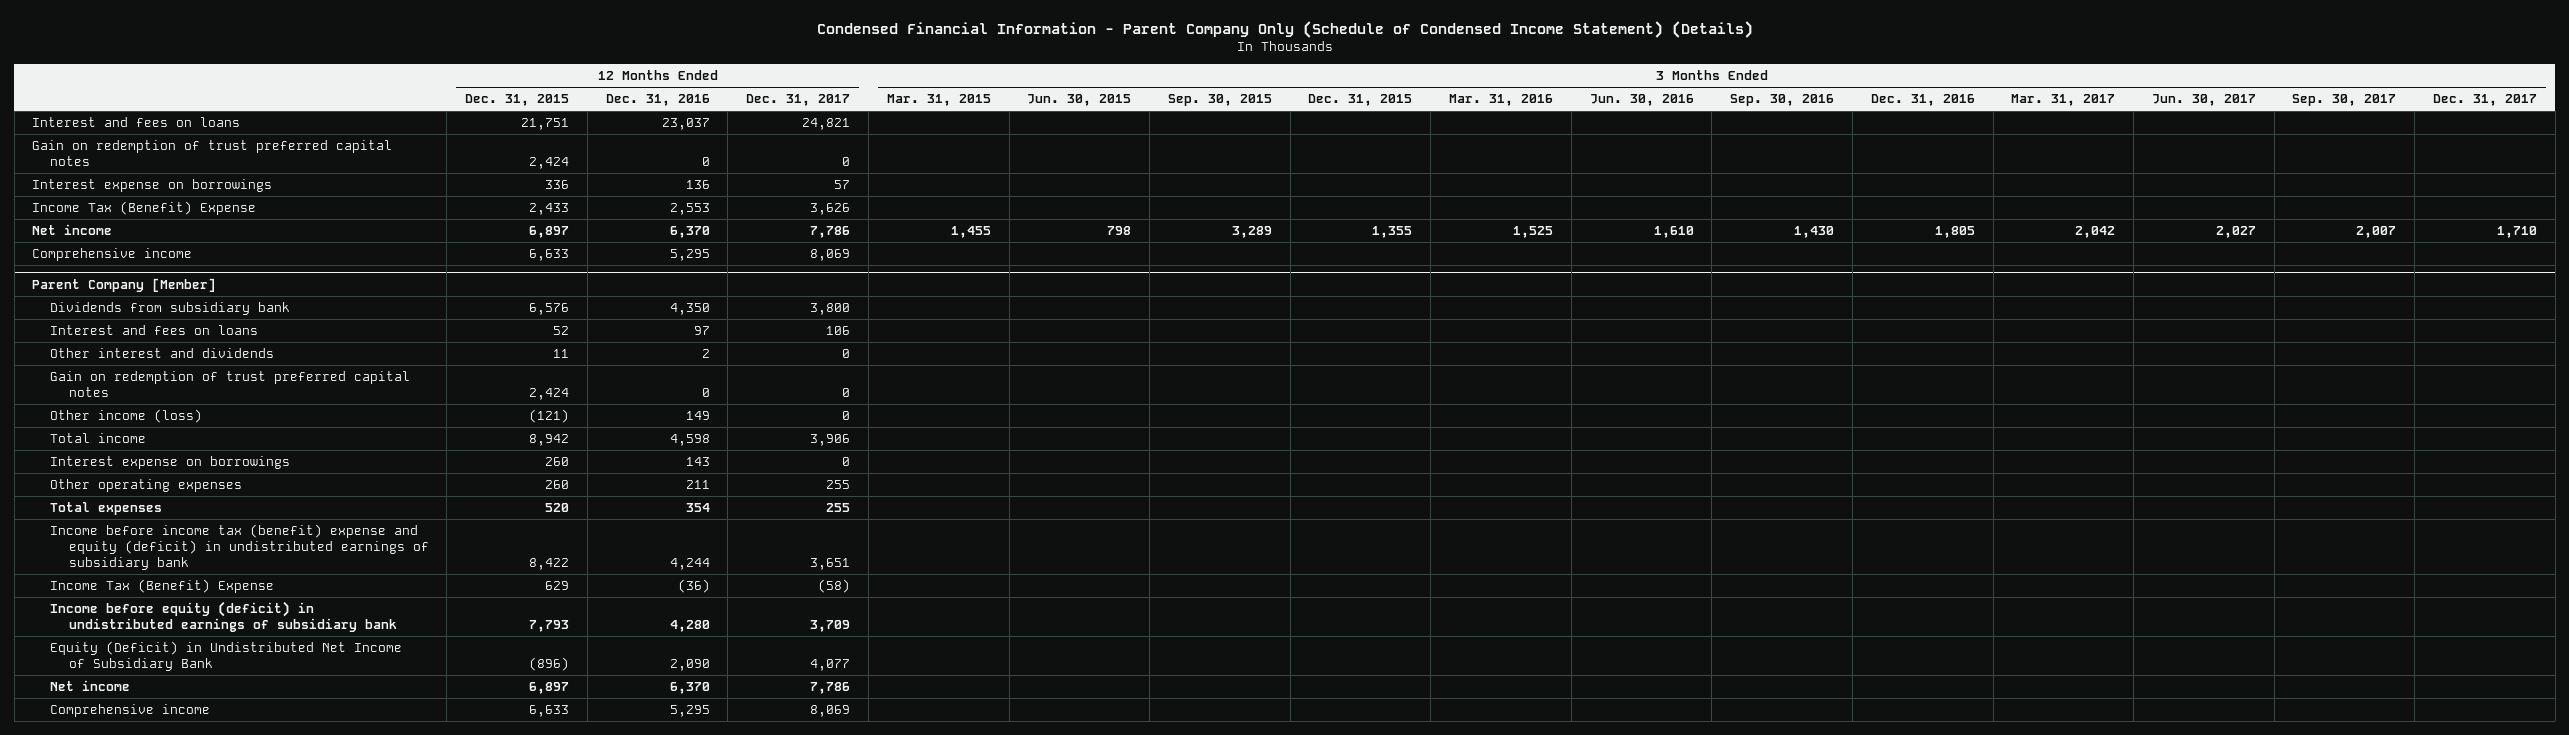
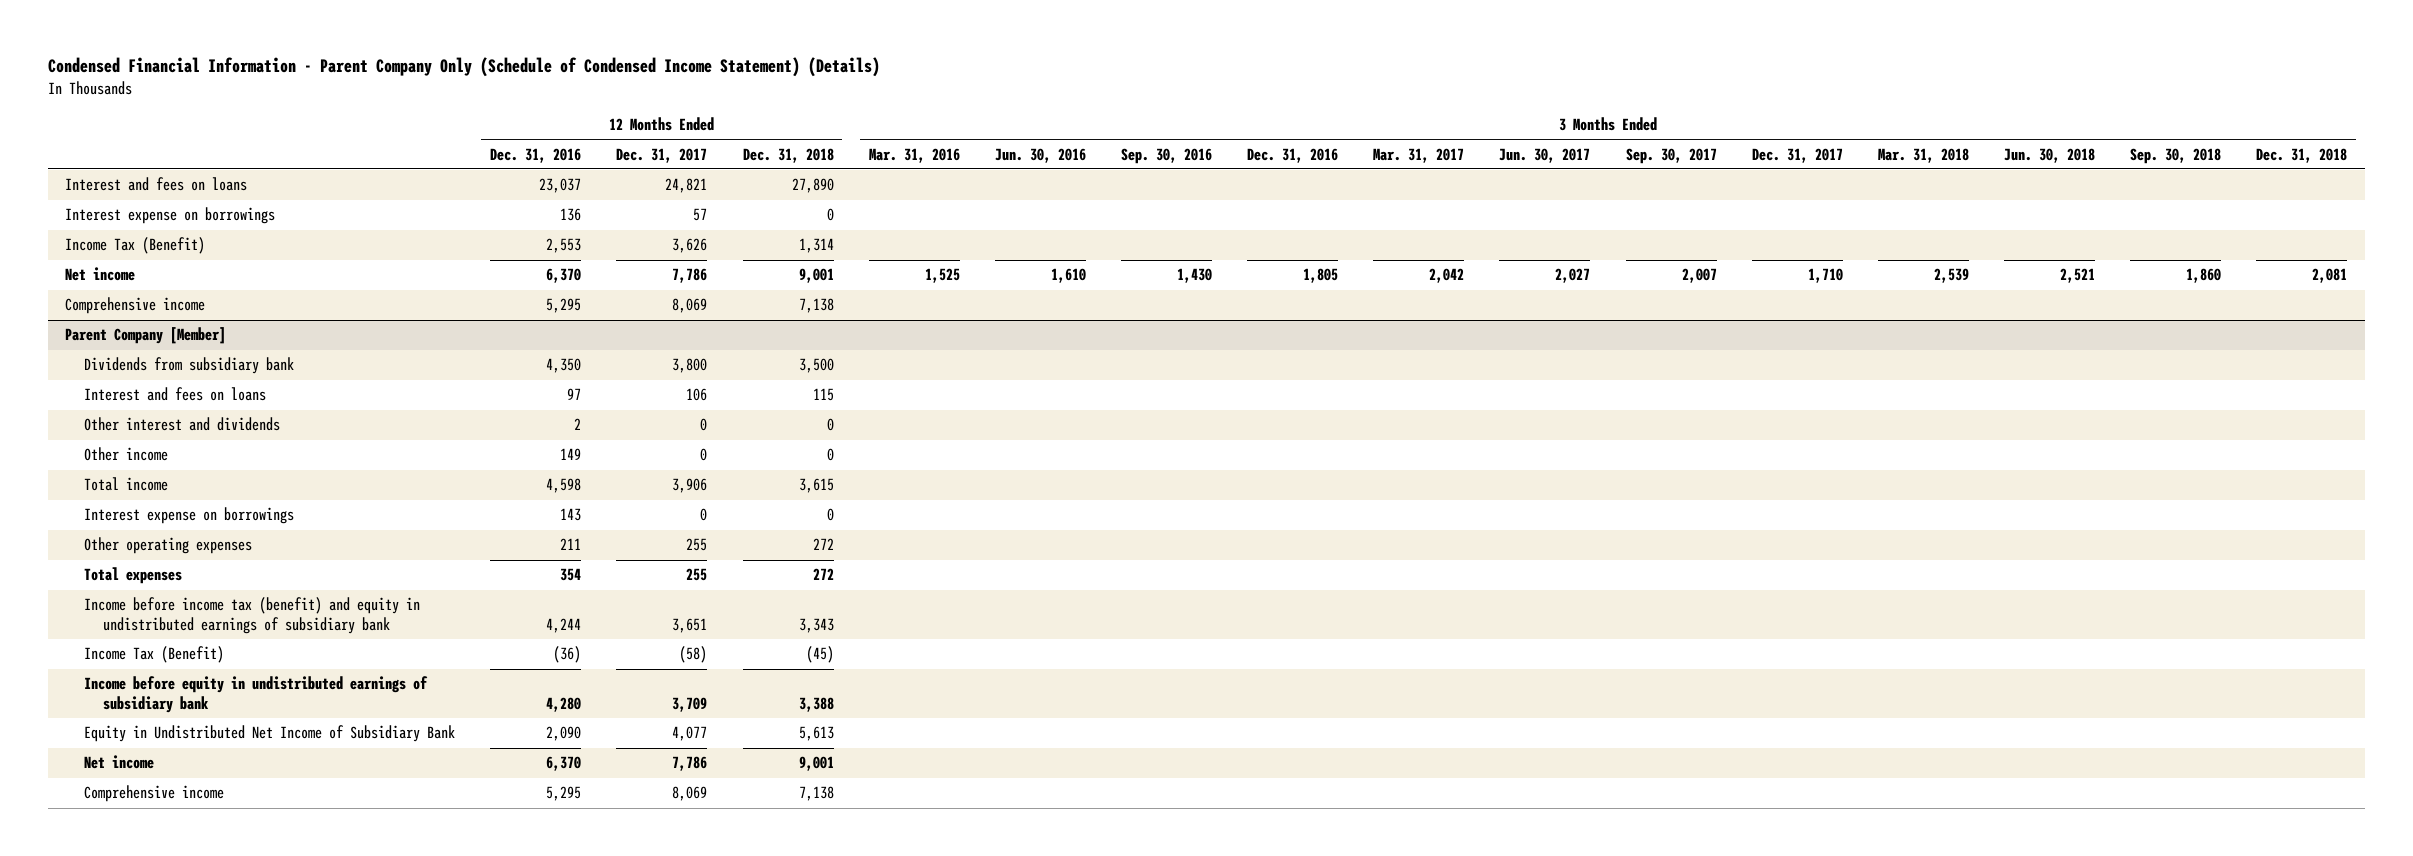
[465,94,570,107] Dec. 31, 2015 -> none
[886,94,991,107] Mar. 31, 2015 -> none
[1027,94,1132,107] Jun. 30, 2015 -> none
[1167,94,1272,107] Sep. 30, 2015 -> none
[1308,94,1413,107] Dec. 31, 2015 -> none
none -> [742,147,834,163] Dec. 31, 2018
none -> [1877,147,1969,163] Mar. 31, 2018
none -> [2004,147,2096,163] Jun. 30, 2018
none -> [2130,147,2222,164] Sep. 30, 2018
none -> [2256,147,2348,163] Dec. 31, 2018
[32,140,393,167] Gain on redemption of trust preferred capital notes -> none
[32,201,257,216] Income Tax (Benefit) Expense -> [65,237,206,255] Income Tax (Benefit)
[50,371,411,398] Gain on redemption of trust preferred capital notes -> none
[50,409,203,424] Other income (loss) -> [84,447,169,462] Other income
[50,524,429,570] Income before income tax (benefit) expense and equity (deficit) in undistributed earnings of subsidiary bank -> [84,597,421,634] Income before income tax (benefit) and equity in undistributed earnings of subsidiary bank
[50,579,275,594] Income Tax (Benefit) Expense -> [84,646,225,664] Income Tax (Benefit)
[50,601,397,633] Income before equity (deficit) in undistributed earnings of subsidiary bank -> [84,676,429,713] Income before equity in undistributed earnings of subsidiary bank
[50,641,403,672] Equity (Deficit) in Undistributed Net Income of Subsidiary Bank -> [84,725,456,743] Equity in Undistributed Net Income of Subsidiary Bank

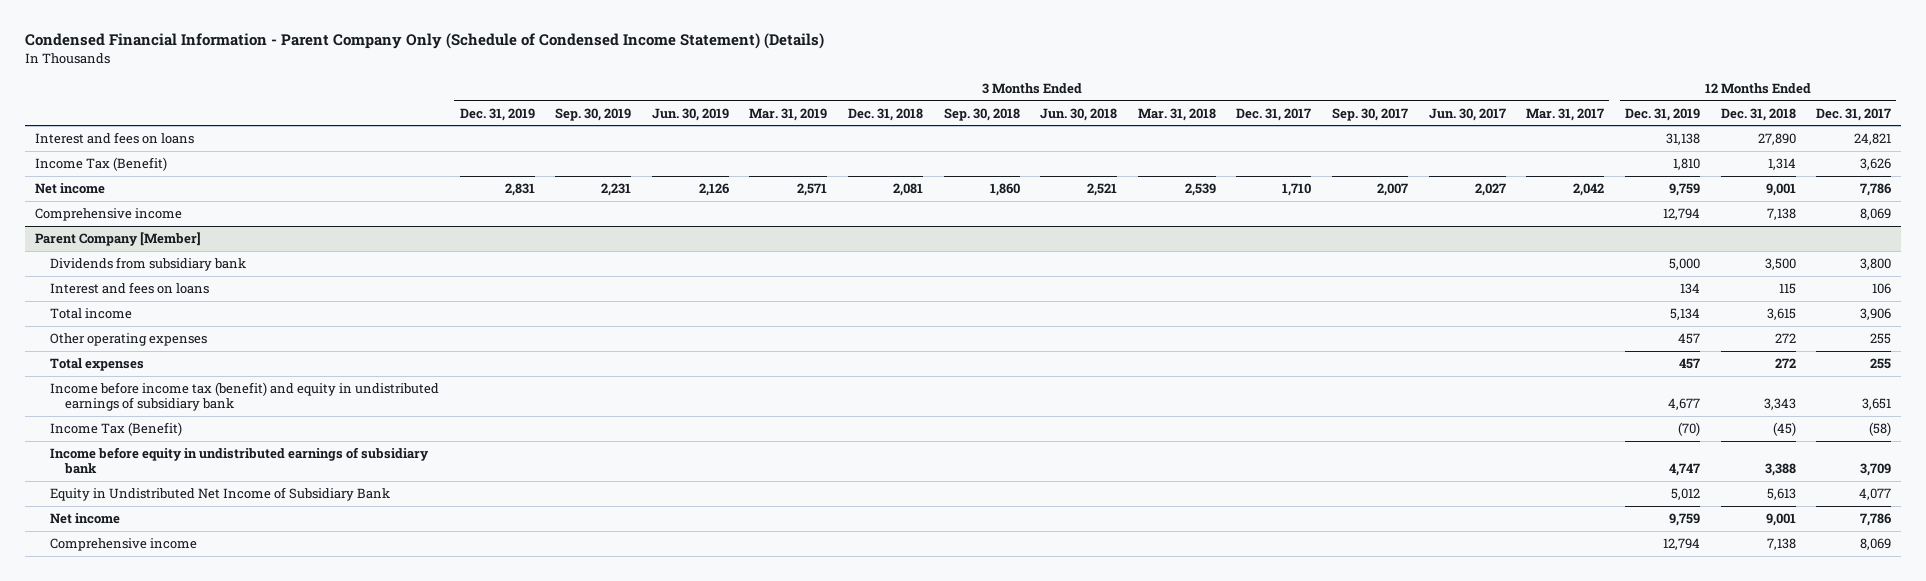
[490,147,582,163] Dec. 31, 2016 -> none
[868,147,960,163] Mar. 31, 2016 -> none
[994,147,1086,163] Jun. 30, 2016 -> none
[1120,147,1212,164] Sep. 30, 2016 -> none
[1247,147,1339,163] Dec. 31, 2016 -> none
none -> [459,107,535,121] Dec. 31, 2019
none -> [555,107,632,121] Sep. 30, 2019
none -> [651,107,729,121] Jun. 30, 2019
none -> [749,107,828,121] Mar. 31, 2019
none -> [1624,107,1700,121] Dec. 31, 2019
[65,207,276,225] Interest expense on borrowings -> none
[84,417,281,432] Other interest and dividends -> none
[84,447,169,462] Other income -> none
[84,507,295,525] Interest expense on borrowings -> none

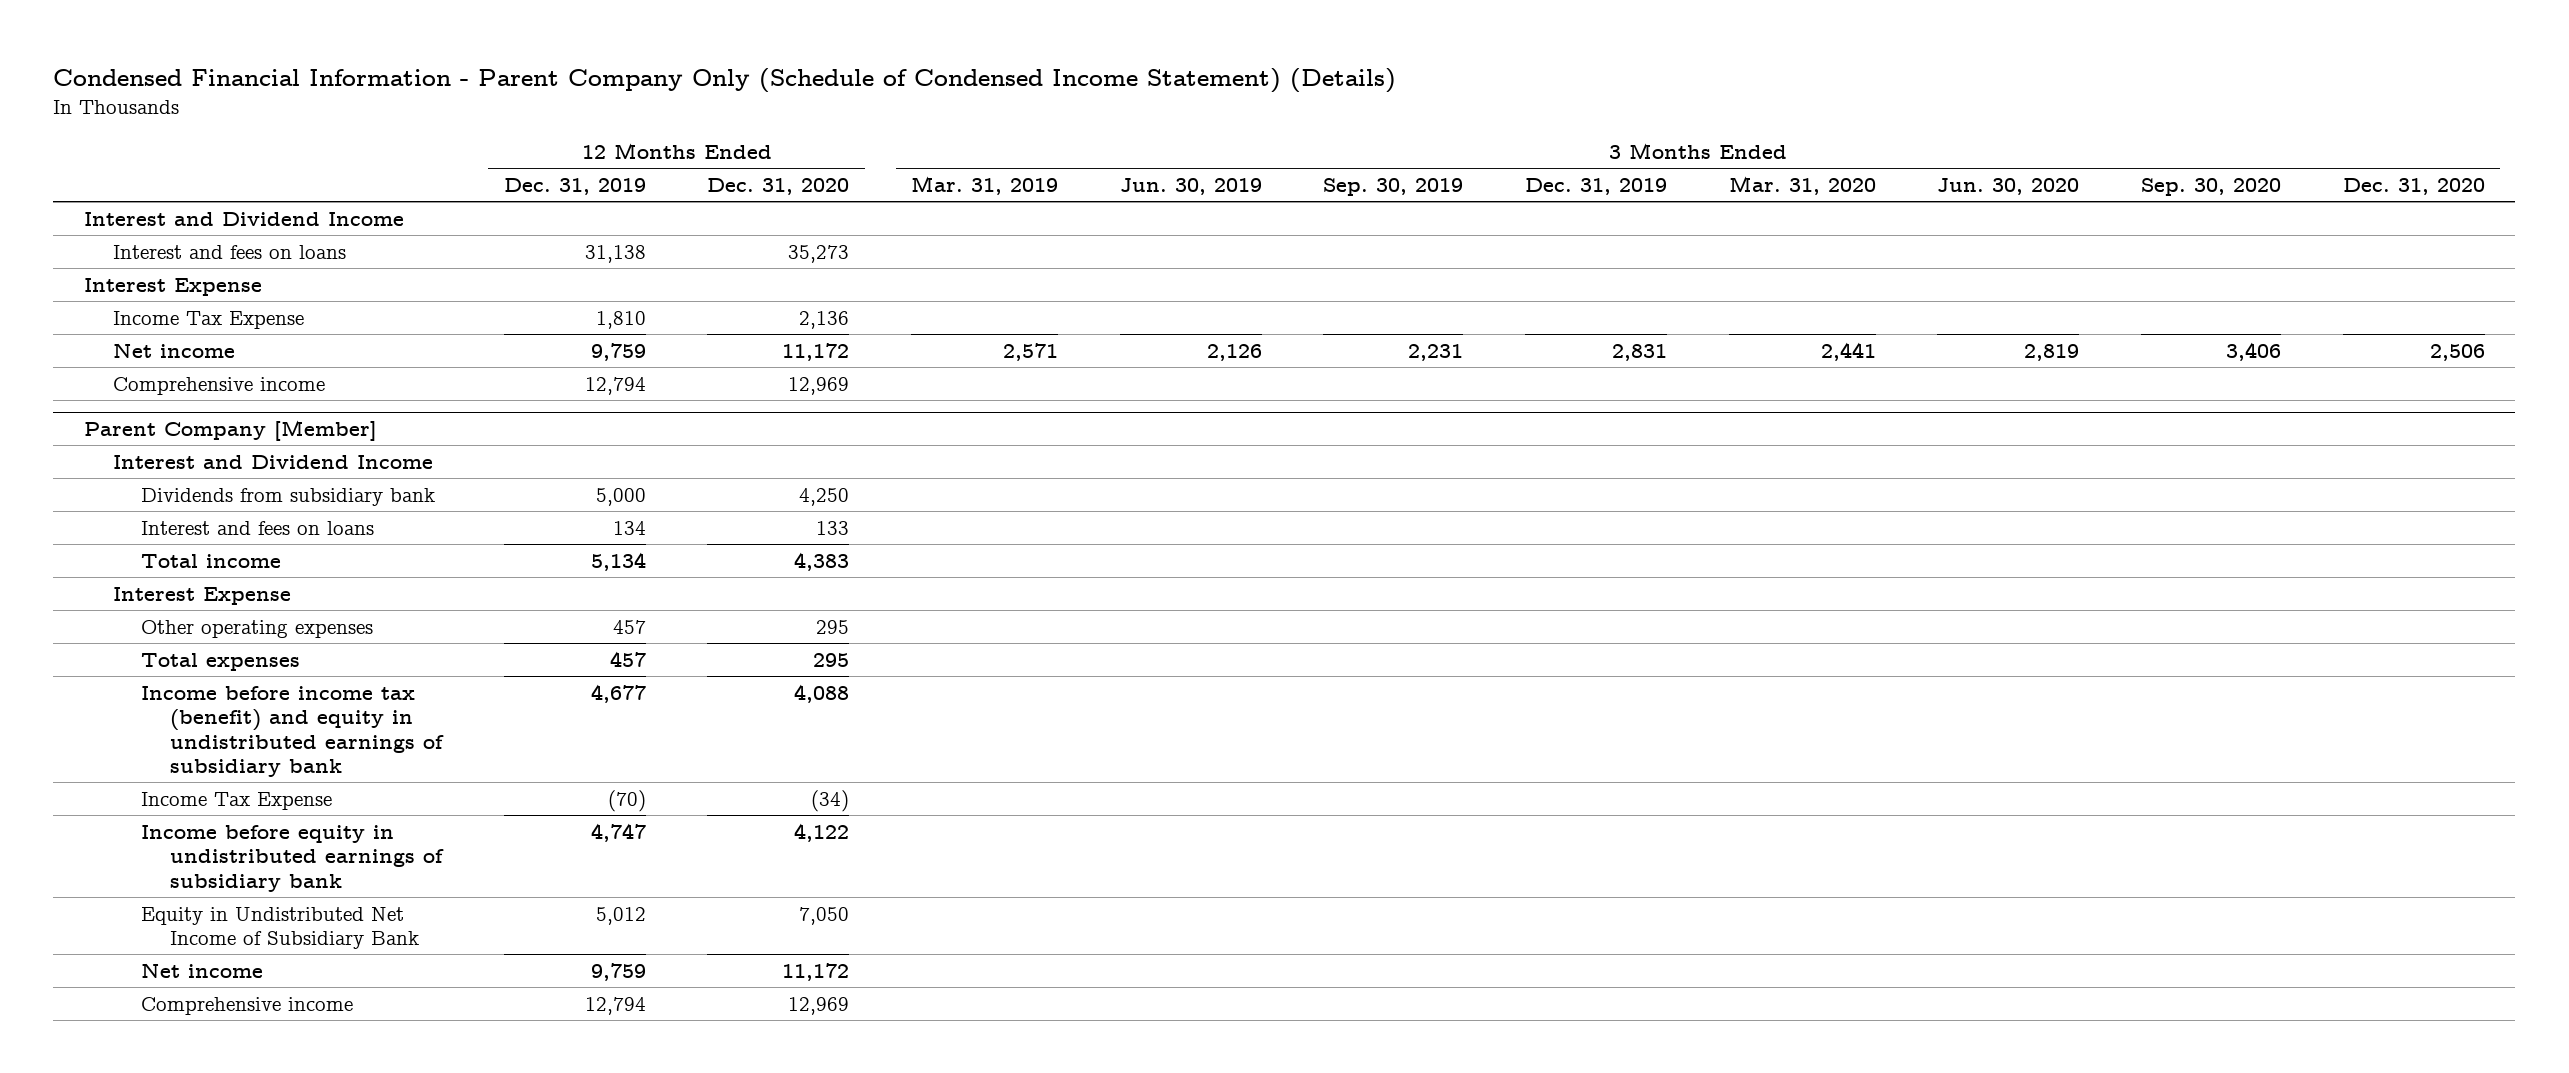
[847,107,923,121] Dec. 31, 2018 -> none
[943,107,1020,121] Sep. 30, 2018 -> none
[1040,107,1118,121] Jun. 30, 2018 -> none
[1137,107,1216,121] Mar. 31, 2018 -> none
[1236,107,1312,121] Dec. 31, 2017 -> none
[1332,107,1409,121] Sep. 30, 2017 -> none
[1428,107,1506,121] Jun. 30, 2017 -> none
[1526,107,1605,121] Mar. 31, 2017 -> none
[1720,107,1796,121] Dec. 31, 2018 -> none
[1816,107,1892,121] Dec. 31, 2017 -> none
none -> [707,178,850,196] Dec. 31, 2020
none -> [1728,176,1876,196] Mar. 31, 2020
none -> [1937,178,2080,196] Jun. 30, 2020
none -> [2140,178,2281,197] Sep. 30, 2020
none -> [2342,178,2485,196] Dec. 31, 2020
none -> [84,211,405,226] Interest and Dividend Income
none -> [84,277,263,296] Interest Expense
[35,157,168,172] Income Tax (Benefit) -> [112,310,304,329] Income Tax Expense
none -> [112,454,433,469] Interest and Dividend Income
none -> [112,586,291,605] Interest Expense
[49,422,182,437] Income Tax (Benefit) -> [141,791,333,810] Income Tax Expense

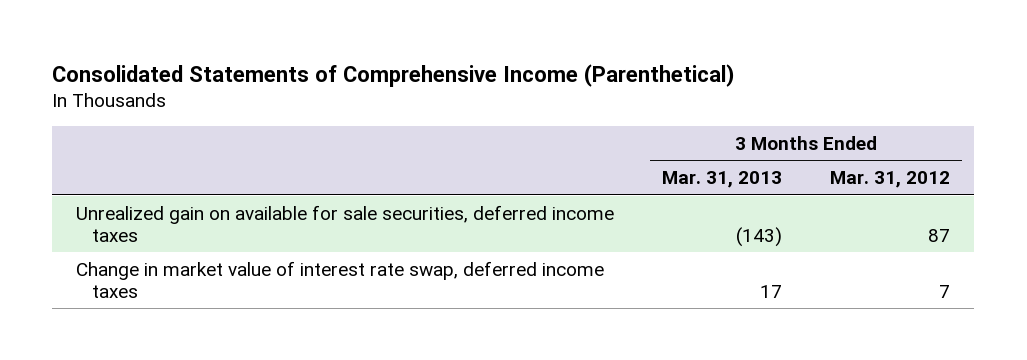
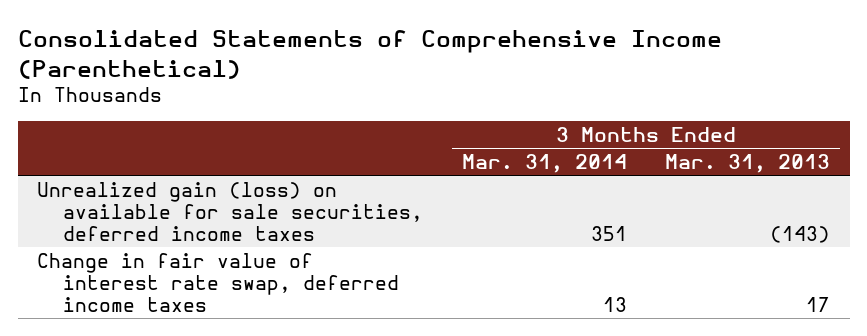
[830,171,951,189] Mar. 31, 2012 -> none
none -> [461,153,627,173] Mar. 31, 2014
[76,204,615,243] Unrealized gain on available for sale securities, deferred income taxes -> [36,181,424,241] Unrealized gain (loss) on available for sale securities, deferred income taxes
[76,260,605,299] Change in market value of interest rate swap, deferred income taxes -> [36,252,400,312] Change in fair value of interest rate swap, deferred income taxes

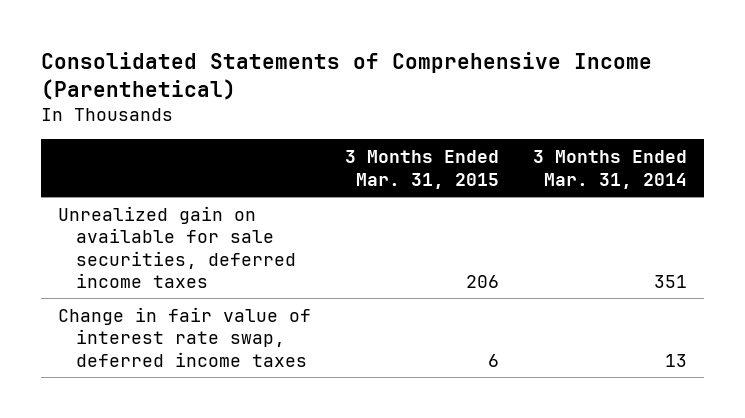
[665,153,831,173] Mar. 31, 2013 -> none
none -> [345,150,500,189] 3 Months Ended Mar. 31, 2015
[36,181,424,241] Unrealized gain (loss) on available for sale securities, deferred income taxes -> [58,205,296,288] Unrealized gain on available for sale securities, deferred income taxes

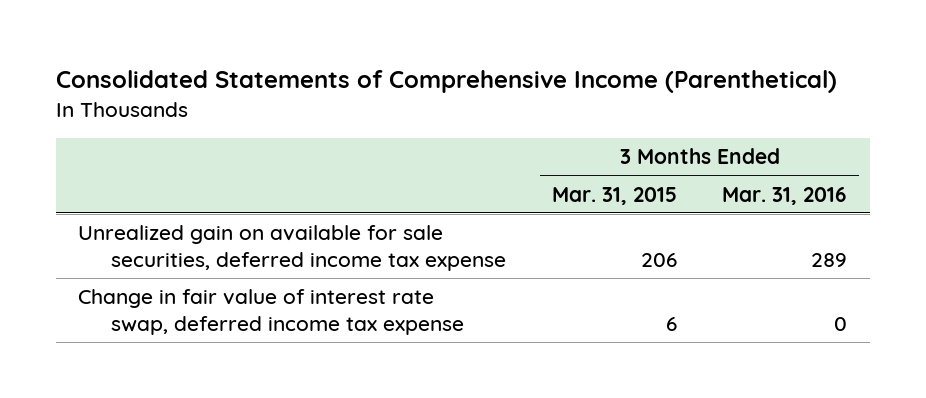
[533,150,688,189] 3 Months Ended Mar. 31, 2014 -> none
none -> [722,186,848,205] Mar. 31, 2016
[58,205,296,288] Unrealized gain on available for sale securities, deferred income taxes -> [78,225,507,272] Unrealized gain on available for sale securities, deferred income tax expense
[58,306,312,367] Change in fair value of interest rate swap, deferred income taxes -> [78,289,465,336] Change in fair value of interest rate swap, deferred income tax expense

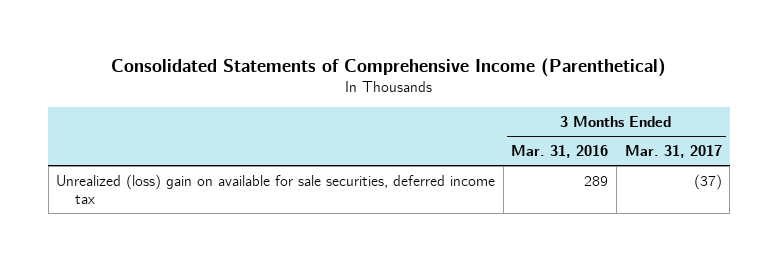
[551,186,677,205] Mar. 31, 2015 -> none
none -> [624,144,722,158] Mar. 31, 2017
[78,289,465,336] Change in fair value of interest rate swap, deferred income tax expense -> none
[78,225,507,272] Unrealized gain on available for sale securities, deferred income tax expense -> [56,173,496,205] Unrealized (loss) gain on available for sale securities, deferred income tax

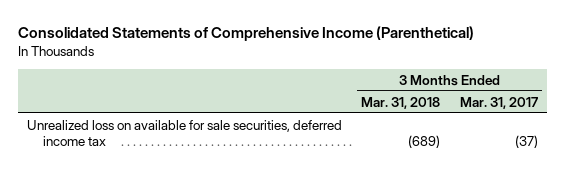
[511,144,609,158] Mar. 31, 2016 -> none
none -> [361,96,441,109] Mar. 31, 2018
[56,173,496,205] Unrealized (loss) gain on available for sale securities, deferred income tax -> [27,119,343,147] Unrealized loss on available for sale securities, deferred income tax

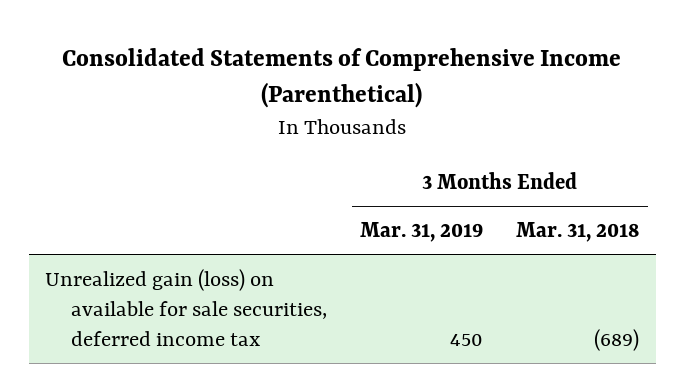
[459,96,538,109] Mar. 31, 2017 -> none
none -> [360,221,484,242] Mar. 31, 2019
[27,119,343,147] Unrealized loss on available for sale securities, deferred income tax -> [45,268,327,346] Unrealized gain (loss) on available for sale securities, deferred income tax

